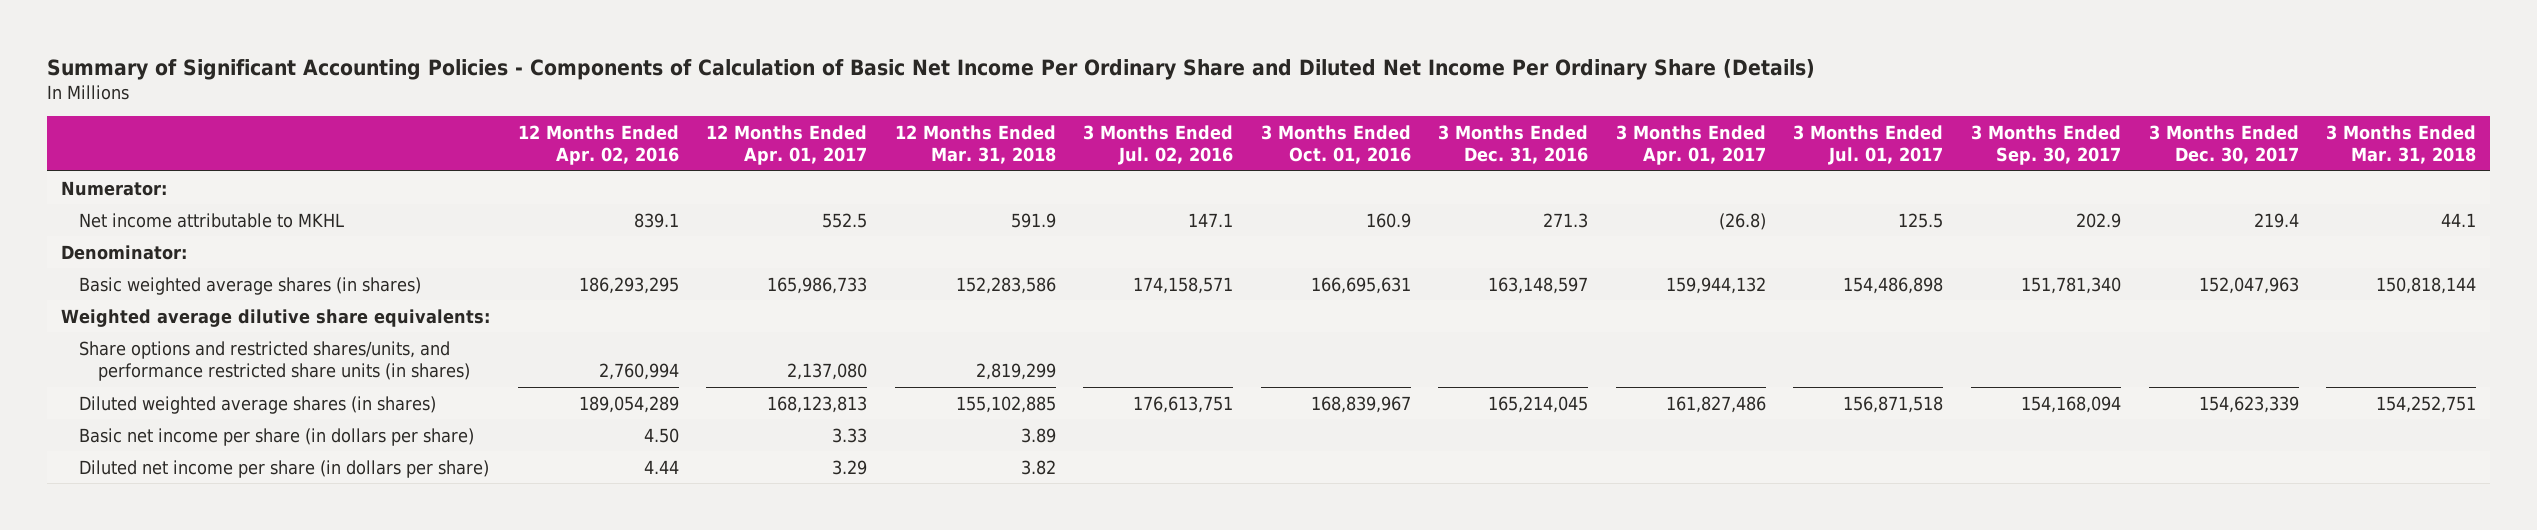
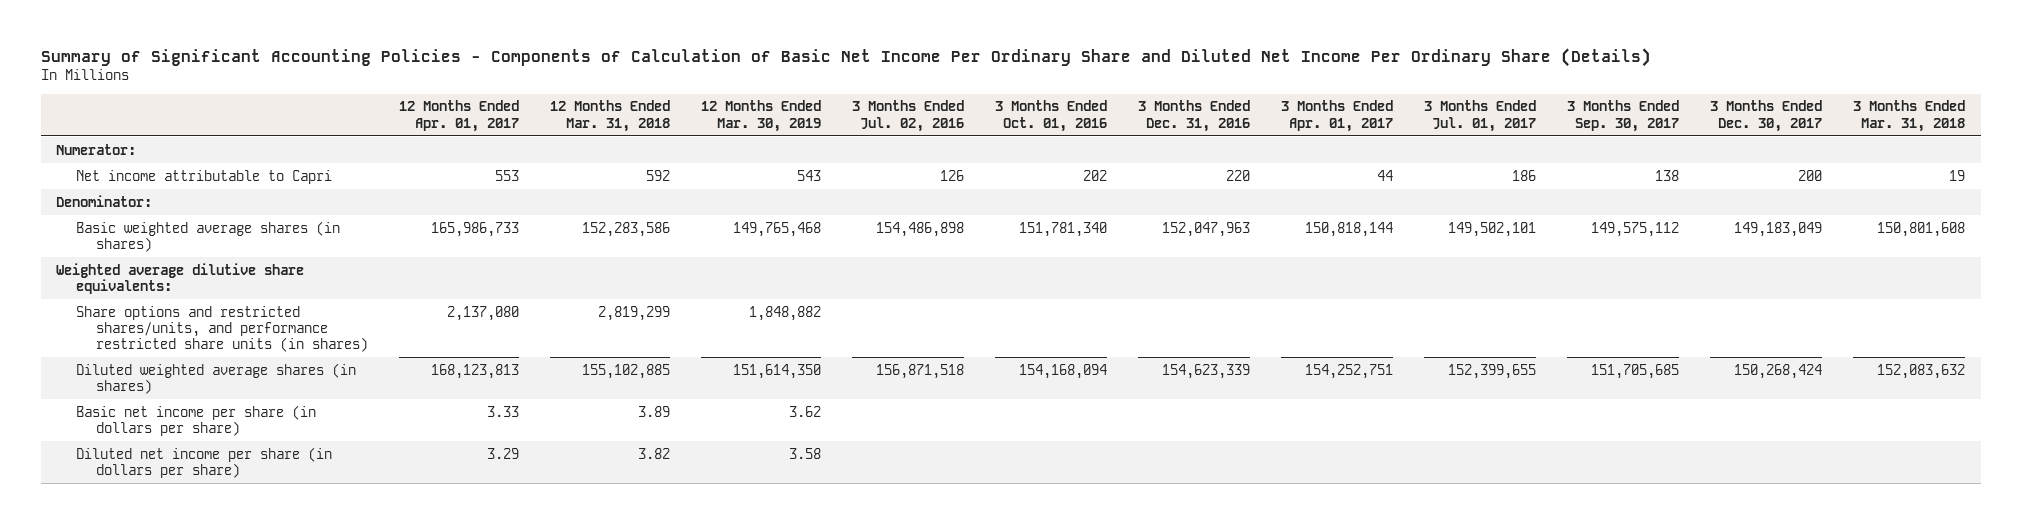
[517,124,679,166] 12 Months Ended Apr. 02, 2016 -> none
none -> [700,100,821,132] 12 Months Ended Mar. 30, 2019
[79,212,345,228] Net income attributable to MKHL -> [75,169,332,184] Net income attributable to Capri
[822,212,868,228] 552.5 -> [494,169,519,181] 553
[1010,212,1056,228] 591.9 -> [645,169,670,181] 592
[1188,212,1234,227] 147.1 -> [940,169,965,181] 126
[1365,212,1411,228] 160.9 -> [1083,169,1108,181] 202
[1543,212,1589,228] 271.3 -> [1226,169,1251,181] 220
[1718,212,1766,230] (26.8) -> [1377,169,1394,181] 44
[1898,212,1944,228] 125.5 -> [1512,169,1537,181] 186
[2076,212,2122,228] 202.9 -> [1655,169,1680,181] 138
[2253,212,2299,228] 219.4 -> [1798,169,1823,181] 200
[2441,212,2477,227] 44.1 -> [1949,169,1966,181] 19
[1133,276,1234,294] 174,158,571 -> [876,221,965,237] 154,486,898
[1310,276,1411,294] 166,695,631 -> [1019,221,1108,237] 151,781,340
[1488,276,1589,294] 163,148,597 -> [1162,221,1251,237] 152,047,963
[1665,276,1766,294] 159,944,132 -> [1305,221,1394,237] 150,818,144
[1843,276,1944,294] 154,486,898 -> [1448,221,1537,237] 149,502,101
[2021,276,2122,294] 151,781,340 -> [1591,221,1680,237] 149,575,112
[2198,276,2299,294] 152,047,963 -> [1734,221,1823,237] 149,183,049
[2376,276,2477,294] 150,818,144 -> [1877,221,1966,237] 150,801,608
[1133,395,1234,413] 176,613,751 -> [876,363,965,379] 156,871,518
[1310,395,1411,413] 168,839,967 -> [1019,363,1108,379] 154,168,094
[1488,395,1589,413] 165,214,045 -> [1162,363,1251,379] 154,623,339
[1665,395,1766,413] 161,827,486 -> [1305,363,1394,379] 154,252,751
[1843,395,1944,413] 156,871,518 -> [1448,363,1537,379] 152,399,655
[2021,395,2122,413] 154,168,094 -> [1591,363,1680,379] 151,705,685
[2198,395,2299,413] 154,623,339 -> [1734,363,1823,379] 150,268,424
[2376,395,2477,413] 154,252,751 -> [1877,363,1966,379] 152,083,632

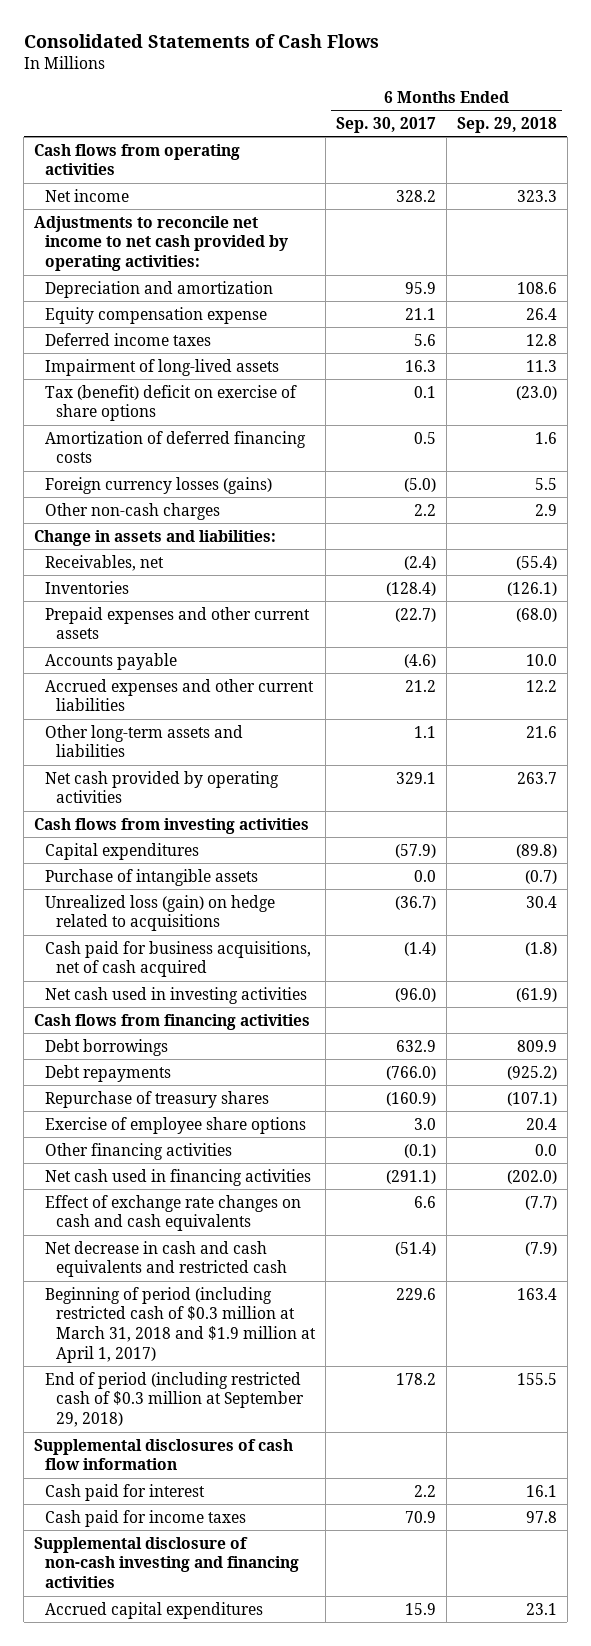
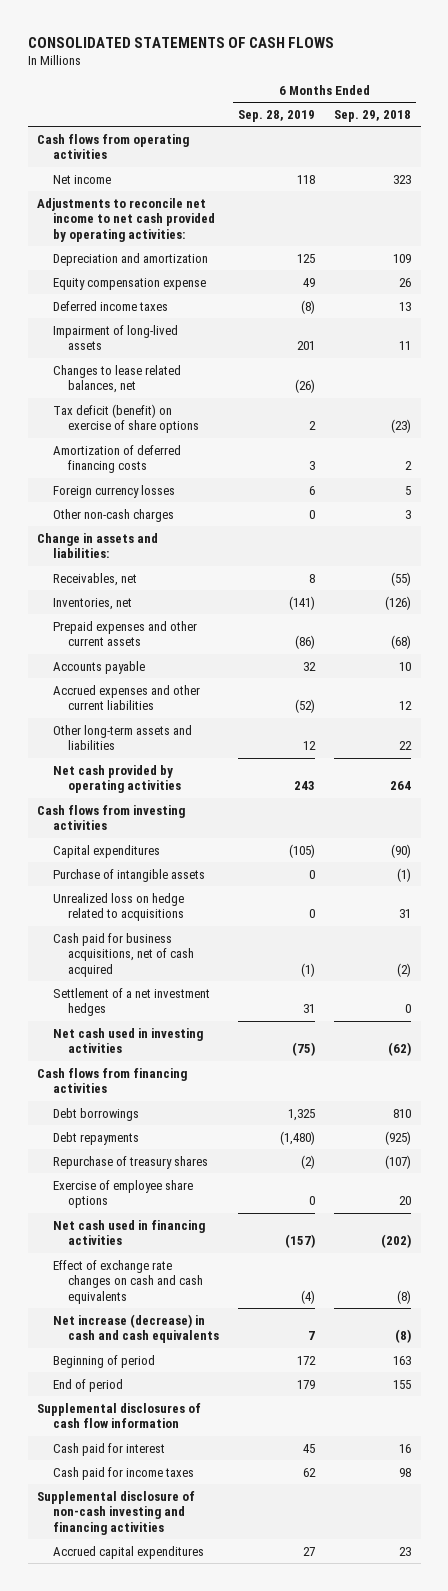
[23,33,379,48] Consolidated Statements of Cash Flows -> [27,36,334,48] CONSOLIDATED STATEMENTS OF CASH FLOWS
[336,116,437,133] Sep. 30, 2017 -> none
none -> [238,109,316,122] Sep. 28, 2019
[516,189,557,202] 323.3 -> [393,174,412,184] 323
[516,281,557,294] 108.6 -> [393,253,412,263] 109
[525,307,557,320] 26.4 -> [399,277,412,287] 26
[525,333,557,346] 12.8 -> [399,301,412,311] 13
[525,359,557,372] 11.3 -> [399,341,412,351] 11
none -> [52,364,181,394] Changes to lease related balances, net
[45,384,298,422] Tax (benefit) deficit on exercise of share options -> [52,403,200,434] Tax deficit (benefit) on exercise of share options
[515,385,557,400] (23.0) -> [391,419,412,434] (23)
[534,431,557,444] 1.6 -> [405,461,413,471] 2
[45,476,273,494] Foreign currency losses (gains) -> [52,484,175,498] Foreign currency losses
[534,477,557,490] 5.5 -> [405,485,412,495] 5
[534,503,557,516] 2.9 -> [405,509,412,519] 3
[515,555,557,570] (55.4) -> [391,571,412,586] (55)
[45,580,130,594] Inventories -> [52,597,132,610] Inventories, net
[506,581,557,596] (126.1) -> [385,595,412,610] (126)
[515,607,557,622] (68.0) -> [391,635,412,650] (68)
[525,653,557,666] 10.0 -> [399,661,412,671] 10
[525,679,557,692] 12.2 -> [399,701,413,711] 12
[525,725,557,738] 21.6 -> [399,741,413,751] 22
[516,771,557,784] 263.7 -> [390,781,412,791] 264
[515,843,557,858] (89.8) -> [391,843,412,858] (90)
[524,869,557,884] (0.7) -> [397,867,412,882] (1)
[45,894,276,932] Unrealized loss (gain) on hedge related to acquisitions -> [52,892,185,922] Unrealized loss on hedge related to acquisitions
[525,895,557,908] 30.4 -> [399,909,412,919] 31
[524,941,557,956] (1.8) -> [397,962,412,977] (2)
none -> [52,987,210,1017] Settlement of a net investment hedges
[515,987,557,1002] (61.9) -> [388,1042,412,1057] (62)
[45,1142,233,1160] Other financing activities -> none
[45,1286,317,1363] Beginning of period (including restricted cash of $0.3 million at March 31, 2018 and $1.9 million at April 1, 2017) -> none
[516,1039,557,1052] 809.9 -> [393,1108,412,1118] 810
[506,1065,557,1080] (925.2) -> [385,1130,412,1145] (925)
[506,1091,557,1106] (107.1) -> [385,1154,412,1169] (107)
[525,1117,557,1130] 20.4 -> [399,1196,412,1206] 20
[506,1169,557,1184] (202.0) -> [381,1234,412,1249] (202)
[524,1195,557,1210] (7.7) -> [397,1289,412,1304] (8)
[45,1240,288,1278] Net decrease in cash and cash equivalents and restricted cash -> [52,1313,220,1344] Net increase (decrease) in cash and cash equivalents
[524,1241,557,1256] (7.9) -> [395,1329,412,1344] (8)
none -> [52,1354,155,1368] Beginning of period
[45,1371,305,1428] End of period (including restricted cash of $0.3 million at September 29, 2018) -> [52,1378,123,1392] End of period
[516,1372,557,1385] 155.5 -> [393,1379,412,1389] 155
[525,1484,557,1497] 16.1 -> [399,1443,412,1453] 16
[525,1510,557,1523] 97.8 -> [399,1467,412,1477] 98
[525,1602,557,1615] 23.1 -> [399,1546,412,1556] 23

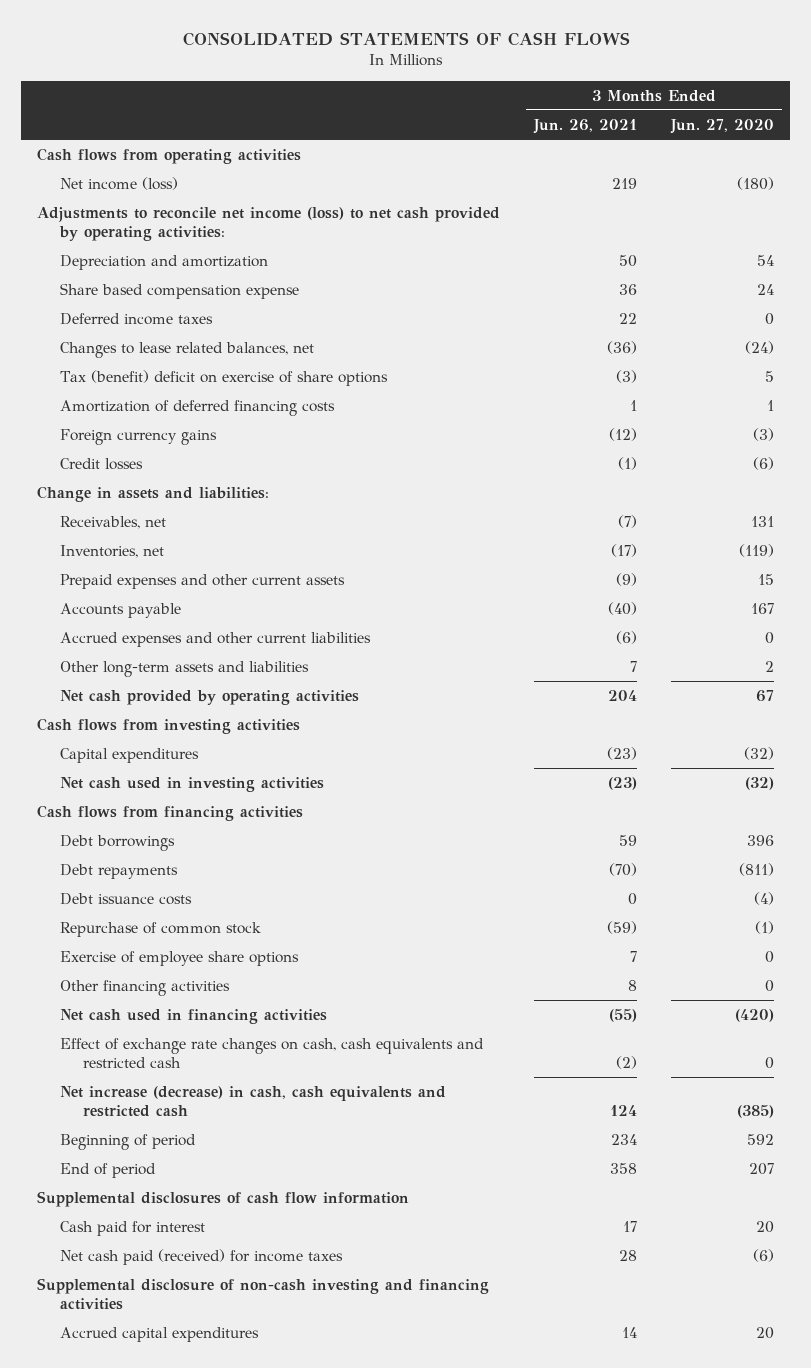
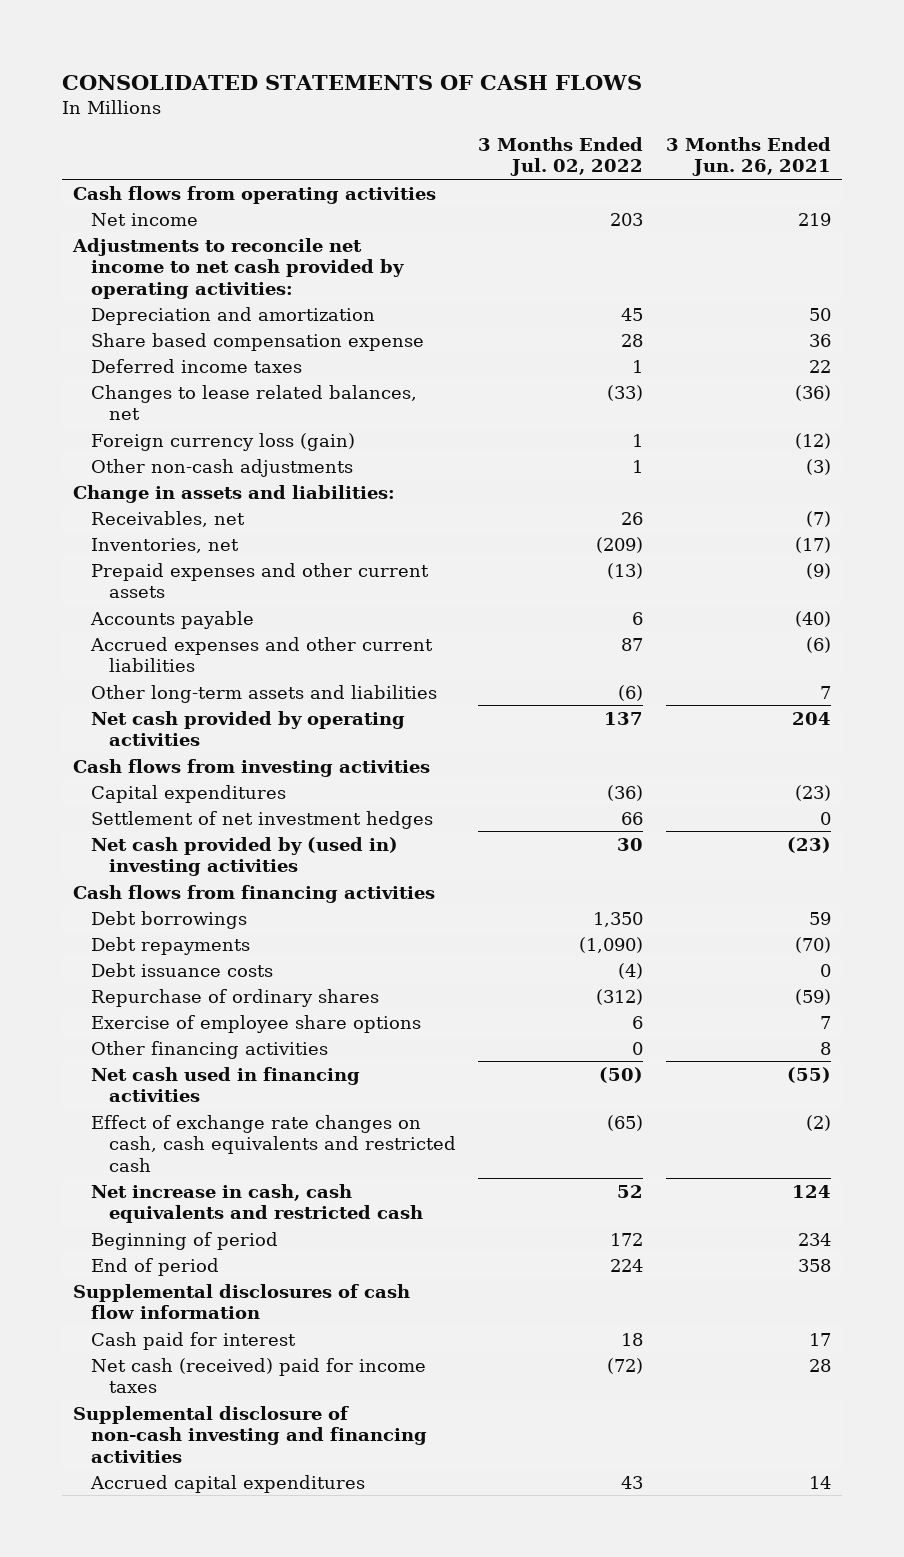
[669,118,774,134] Jun. 27, 2020 -> none
none -> [478,136,644,177] 3 Months Ended Jul. 02, 2022
[60,176,179,190] Net income (loss) -> [90,212,198,226] Net income
[37,206,501,241] Adjustments to reconcile net income (loss) to net cash provided by operating activities: -> [72,237,404,299] Adjustments to reconcile net income to net cash provided by operating activities:
[60,369,389,386] Tax (benefit) deficit on exercise of share options -> none
[60,399,336,416] Amortization of deferred financing costs -> none
[60,457,144,470] Credit losses -> none
[60,428,218,445] Foreign currency gains -> [90,432,355,451] Foreign currency loss (gain)
none -> [90,458,353,477] Other non-cash adjustments
none -> [90,810,433,829] Settlement of net investment hedges
[60,776,325,792] Net cash used in investing activities -> [90,836,398,877] Net cash provided by (used in) investing activities
[60,921,262,937] Repurchase of common stock -> [90,988,379,1007] Repurchase of ordinary shares
[60,1085,447,1117] Net increase (decrease) in cash, cash equivalents and restricted cash -> [90,1183,423,1224] Net increase in cash, cash equivalents and restricted cash
[60,1248,344,1265] Net cash paid (received) for income taxes -> [90,1357,426,1394] Net cash (received) paid for income taxes

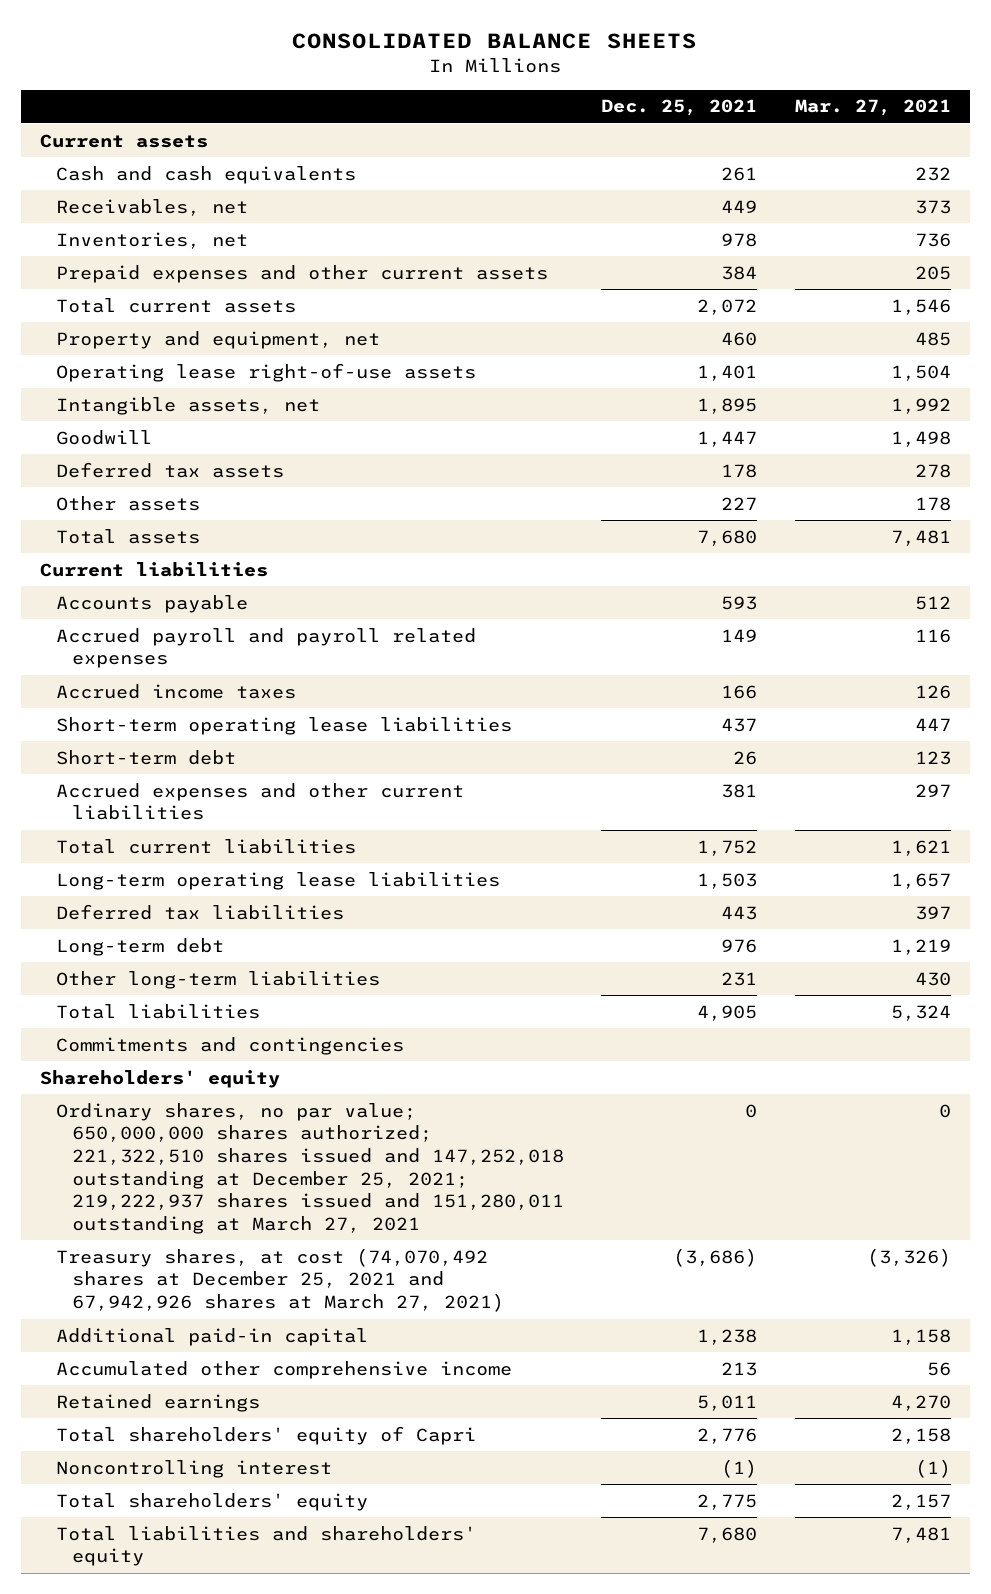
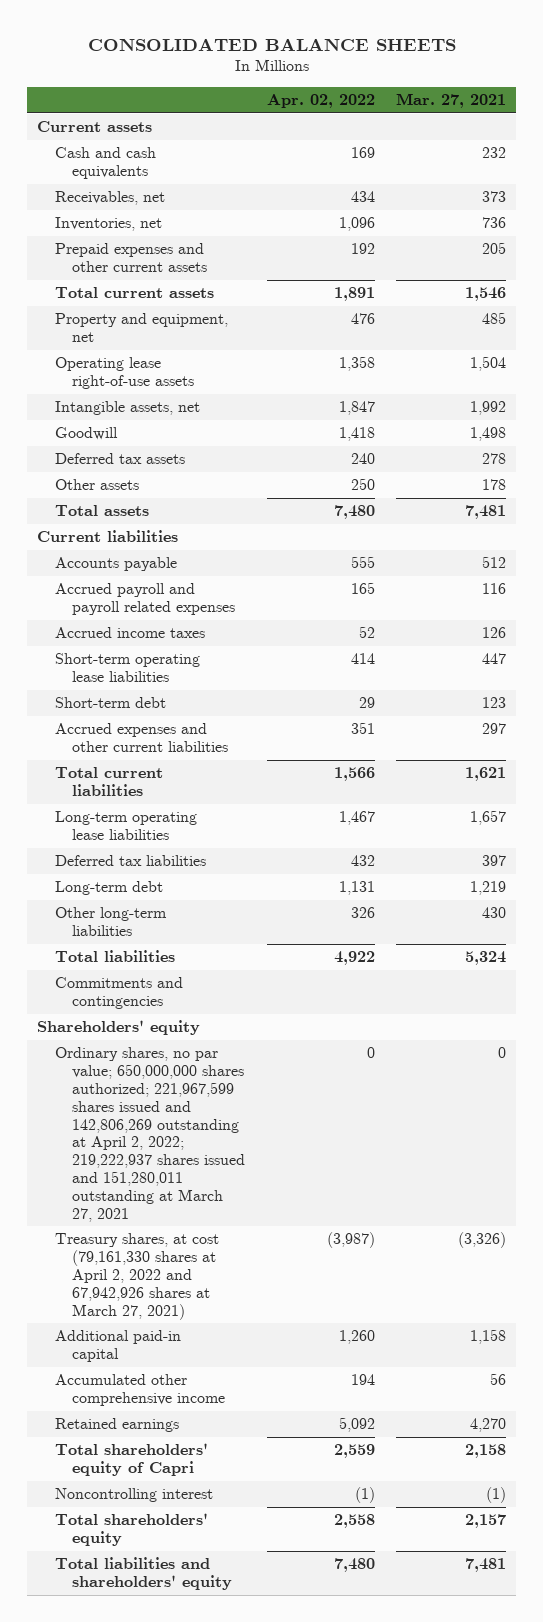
[601,99,758,117] Dec. 25, 2021 -> none
none -> [266,94,375,109] Apr. 02, 2022
[55,1102,564,1234] Ordinary shares, no par value; 650,000,000 shares authorized; 221,322,510 shares issued and 147,252,018 outstanding at December 25, 2021; 219,222,937 shares issued and 151,280,011 outstanding at March 27, 2021 -> [54,1047,246,1222] Ordinary shares, no par value; 650,000,000 shares authorized; 221,967,599 shares issued and 142,806,269 outstanding at April 2, 2022; 219,222,937 shares issued and 151,280,011 outstanding at March 27, 2021
[55,1247,504,1313] Treasury shares, at cost (74,070,492 shares at December 25, 2021 and 67,942,926 shares at March 27, 2021) -> [54,1233,219,1320] Treasury shares, at cost (79,161,330 shares at April 2, 2022 and 67,942,926 shares at March 27, 2021)

